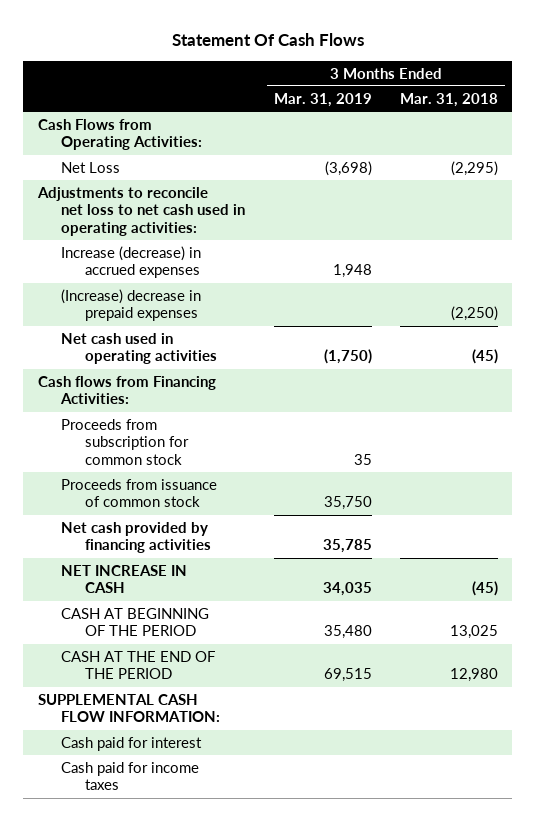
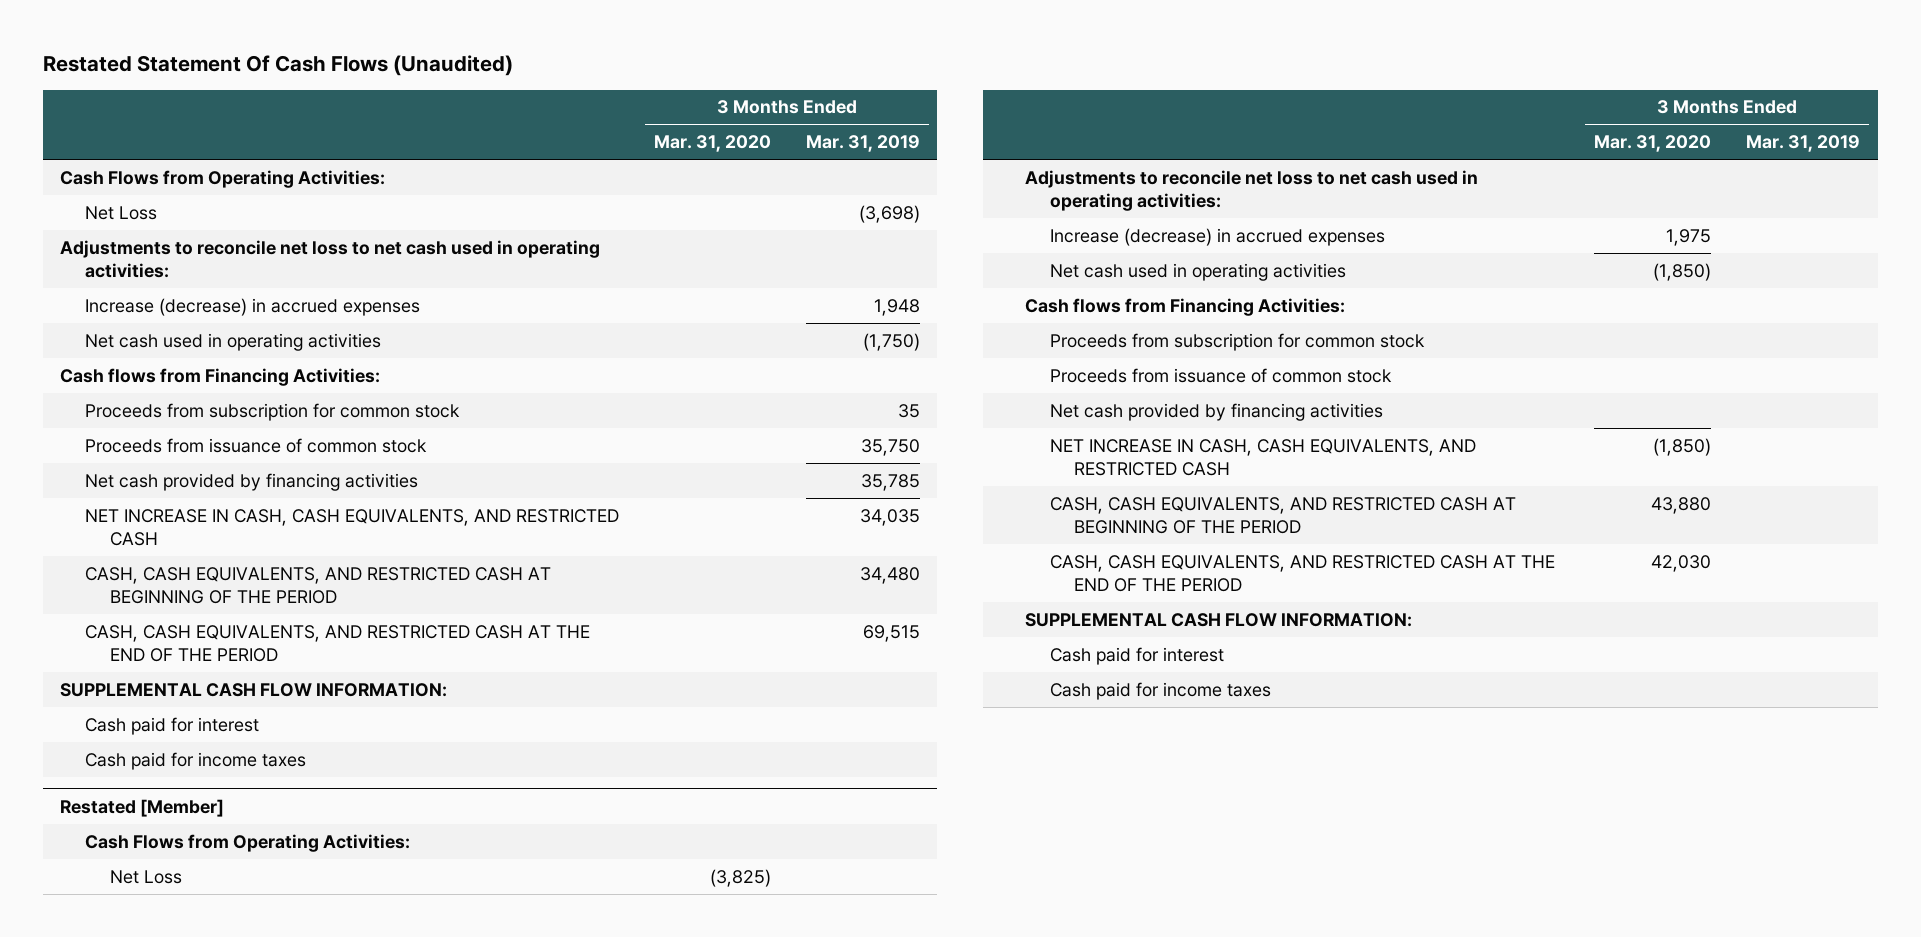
[171,33,364,47] Statement Of Cash Flows -> [42,55,513,77] Restated Statement Of Cash Flows (Unaudited)
[400,92,499,107] Mar. 31, 2018 -> none
none -> [654,135,772,153] Mar. 31, 2020
[61,288,202,322] (Increase) decrease in prepaid expenses -> none
[61,564,188,594] NET INCREASE IN CASH -> [85,508,620,547] NET INCREASE IN CASH, CASH EQUIVALENTS, AND RESTRICTED CASH
[61,607,210,637] CASH AT BEGINNING OF THE PERIOD -> [85,566,552,605] CASH, CASH EQUIVALENTS, AND RESTRICTED CASH AT BEGINNING OF THE PERIOD
[323,625,372,640] 35,480 -> [859,566,920,584] 34,480
[61,650,216,680] CASH AT THE END OF THE PERIOD -> [85,624,591,663] CASH, CASH EQUIVALENTS, AND RESTRICTED CASH AT THE END OF THE PERIOD
none -> [60,798,225,817] Restated [Member]
none -> [85,833,411,852] Cash Flows from Operating Activities:
none -> [109,869,182,884] Net Loss
none -> [1025,169,1479,212] Adjustments to reconcile net loss to net cash used in operating activities:
none -> [1049,227,1385,246] Increase (decrease) in accrued expenses
none -> [1049,262,1346,281] Net cash used in operating activities
none -> [1025,297,1346,316] Cash flows from Financing Activities:
none -> [1049,332,1425,351] Proceeds from subscription for common stock
none -> [1049,367,1392,383] Proceeds from issuance of common stock
none -> [1049,402,1383,421] Net cash provided by financing activities
none -> [1049,438,1476,477] NET INCREASE IN CASH, CASH EQUIVALENTS, AND RESTRICTED CASH
none -> [1049,496,1516,535] CASH, CASH EQUIVALENTS, AND RESTRICTED CASH AT BEGINNING OF THE PERIOD
none -> [1049,554,1555,593] CASH, CASH EQUIVALENTS, AND RESTRICTED CASH AT THE END OF THE PERIOD
none -> [1025,612,1413,627] SUPPLEMENTAL CASH FLOW INFORMATION:
none -> [1049,646,1224,665] Cash paid for interest
none -> [1049,681,1271,700] Cash paid for income taxes

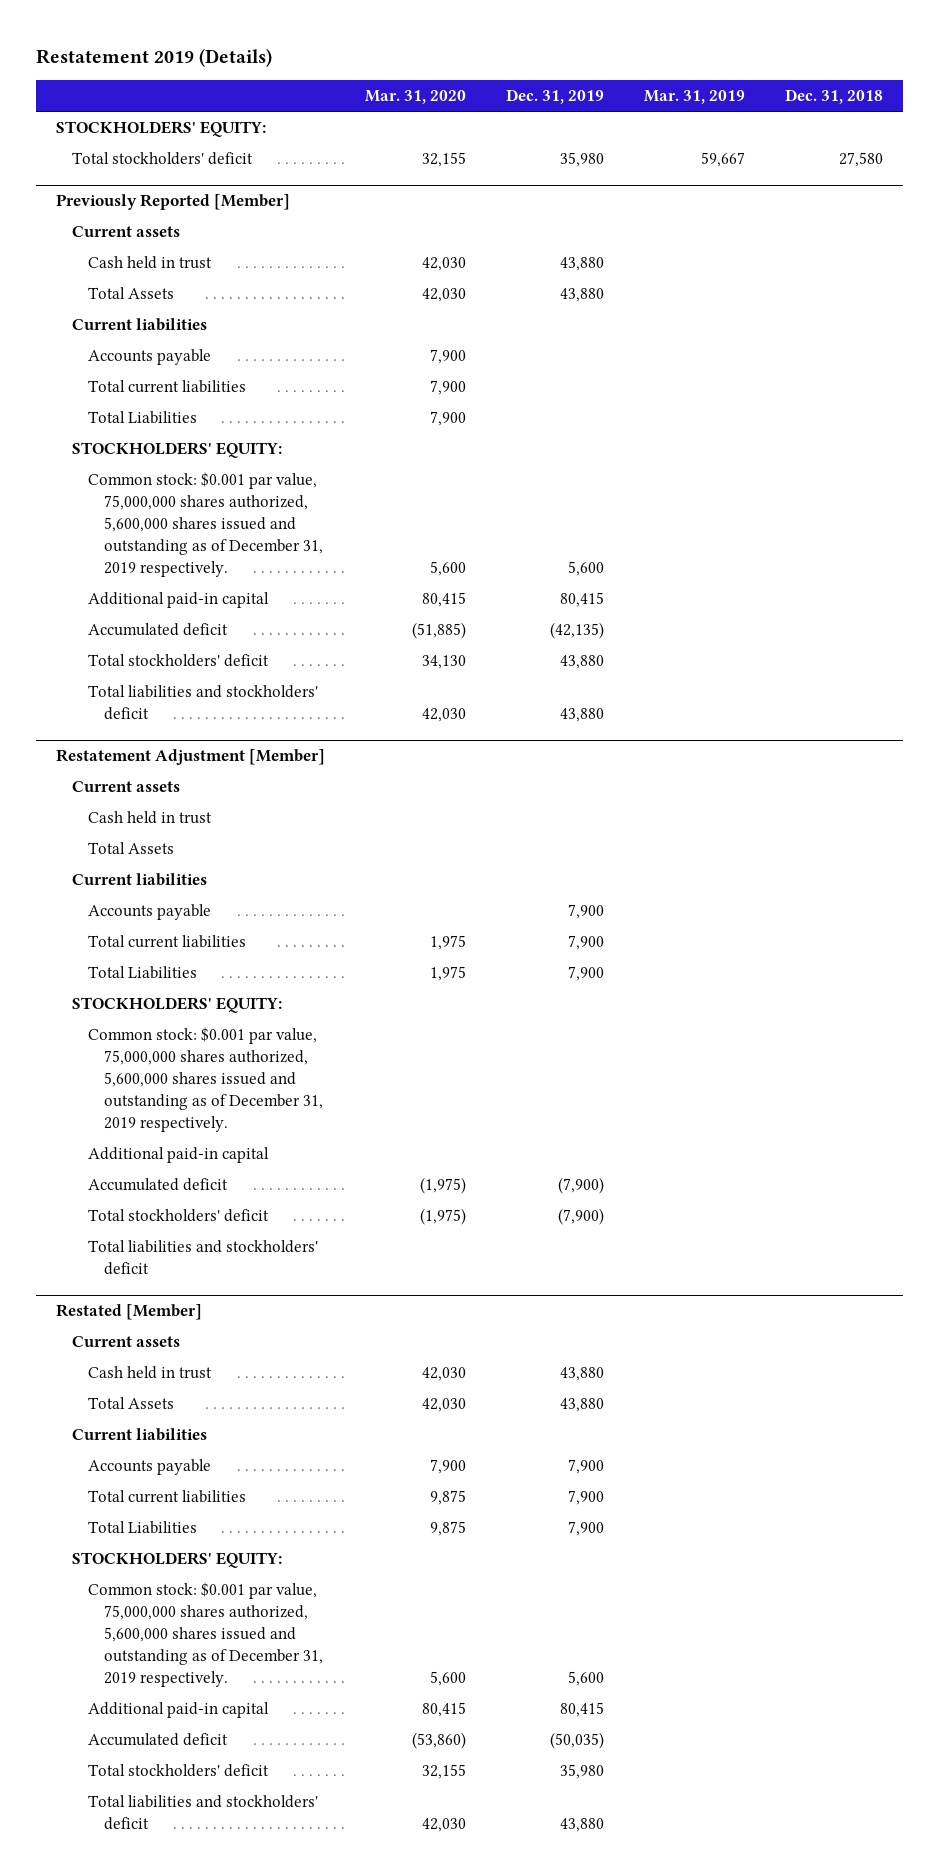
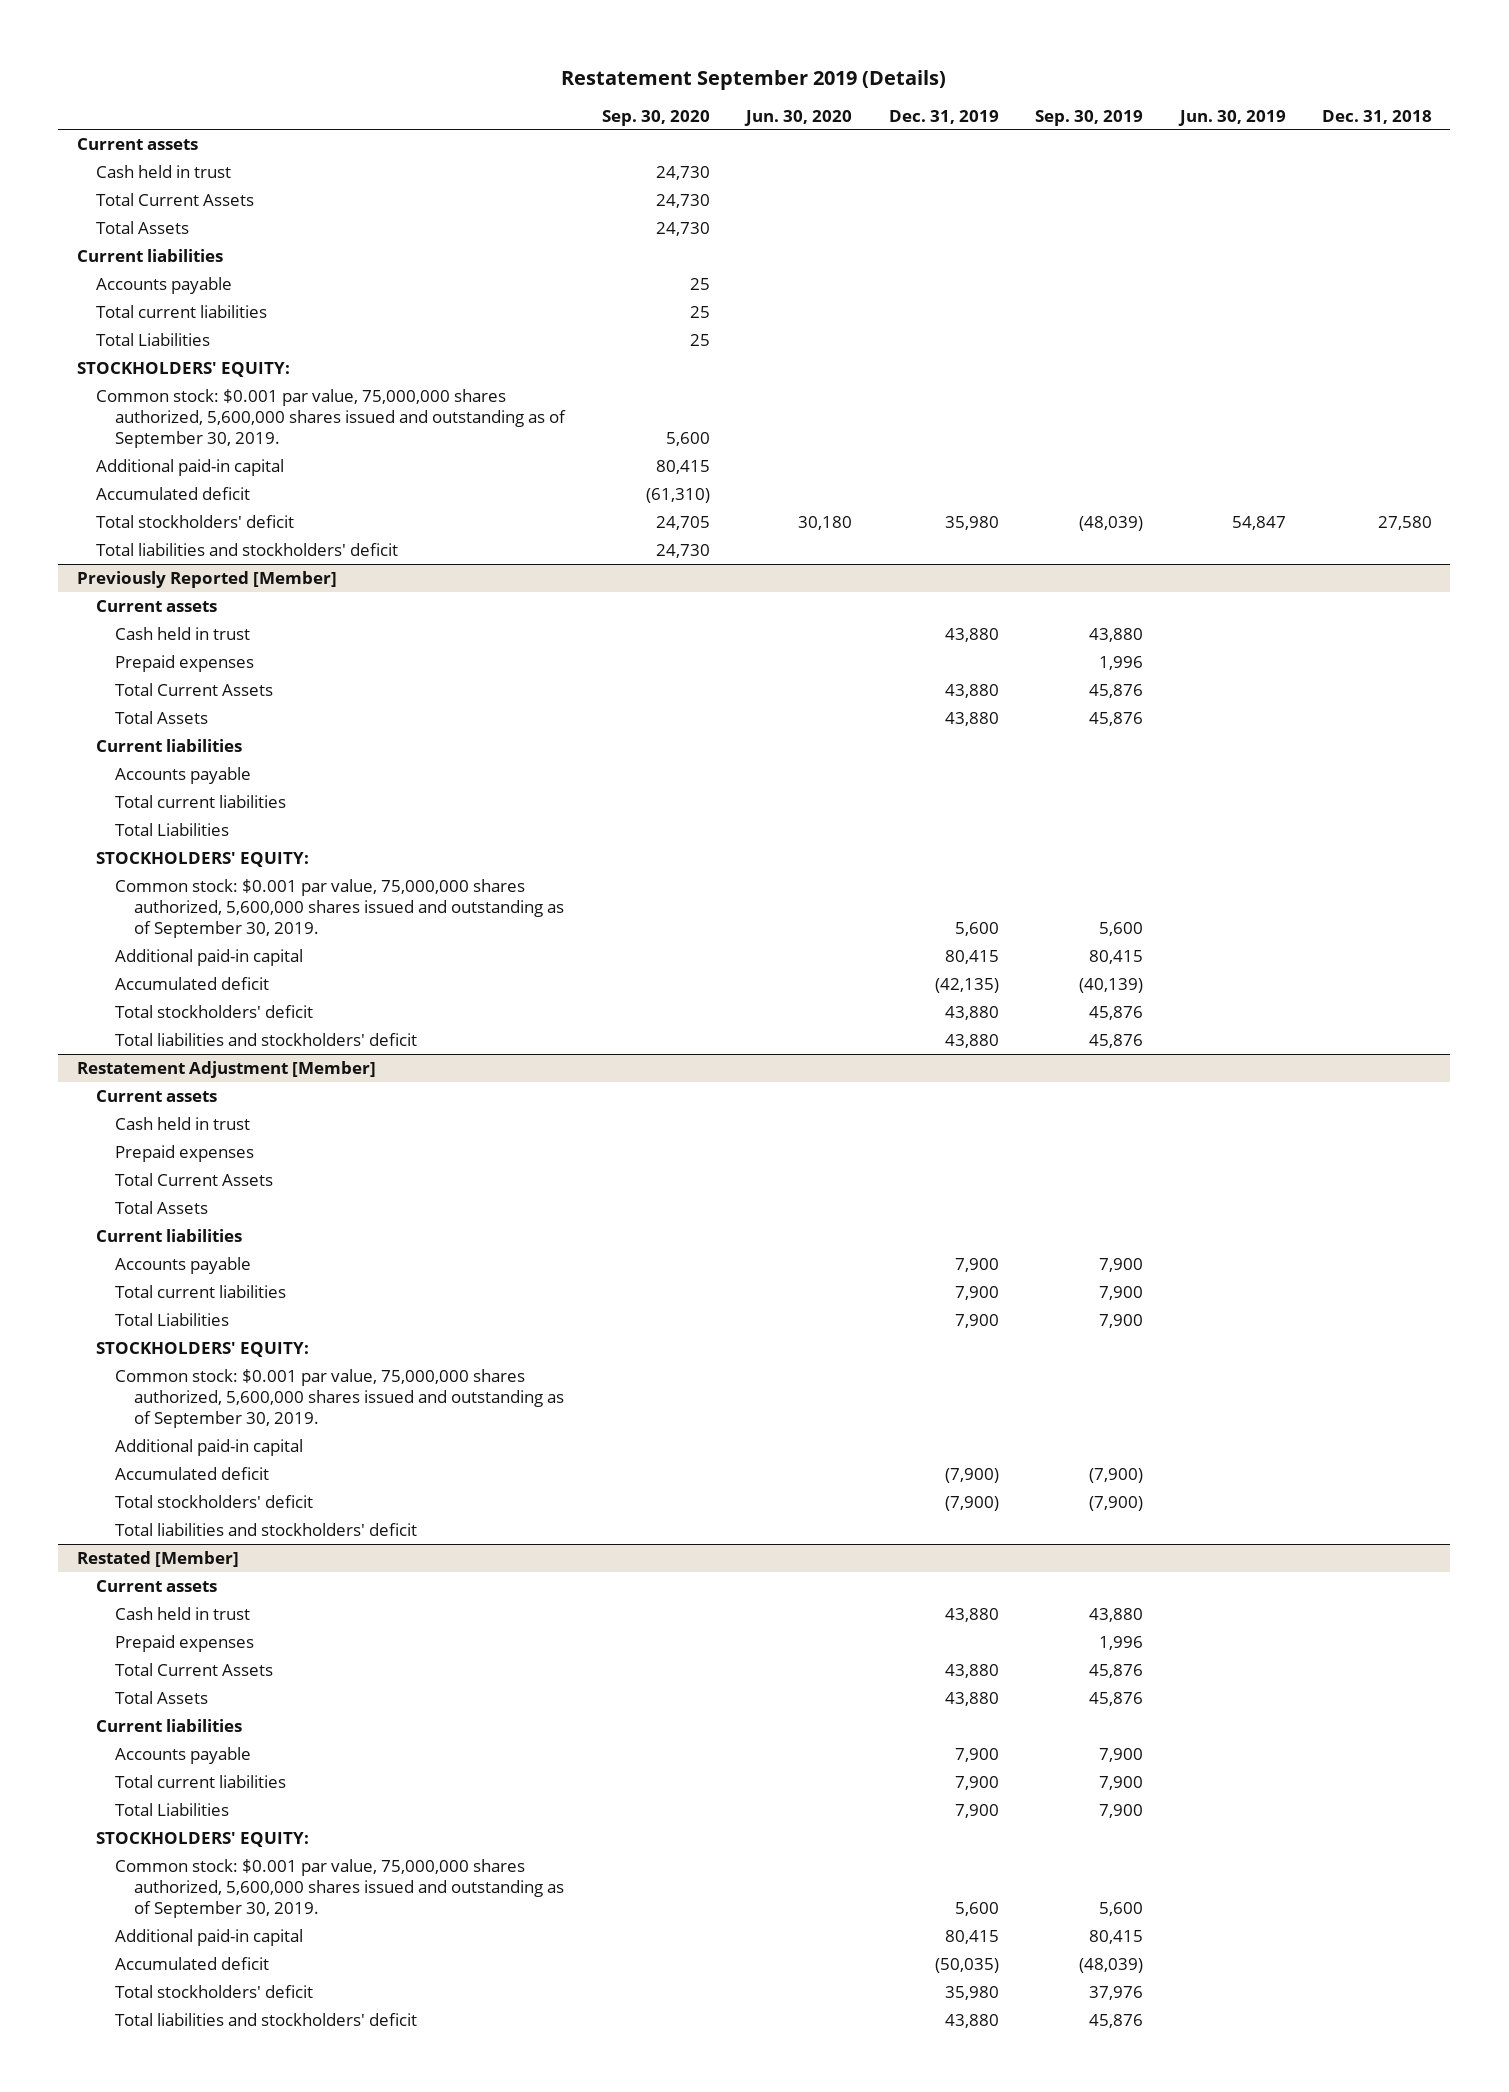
[36,47,273,67] Restatement 2019 (Details) -> [561,69,947,90] Restatement September 2019 (Details)
[365,90,467,105] Mar. 31, 2020 -> none
[644,90,746,105] Mar. 31, 2019 -> none
none -> [601,109,710,126] Sep. 30, 2020
none -> [744,109,853,126] Jun. 30, 2020
none -> [1035,109,1144,126] Sep. 30, 2019
none -> [1177,109,1286,126] Jun. 30, 2019
none -> [76,137,198,150] Current assets
none -> [95,164,231,178] Cash held in trust
none -> [95,192,254,206] Total Current Assets
none -> [95,220,189,234] Total Assets
none -> [76,248,223,262] Current liabilities
none -> [95,276,232,294] Accounts payable
none -> [95,304,267,318] Total current liabilities
none -> [95,332,210,346] Total Liabilities
none -> [95,388,567,449] Common stock: $0.001 par value, 75,000,000 shares authorized, 5,600,000 shares issued and outstanding as of September 30, 2019.
none -> [95,458,284,476] Additional paid-in capital
none -> [95,486,250,500] Accumulated deficit
none -> [95,542,398,556] Total liabilities and stockholders' deficit
none -> [115,654,255,672] Prepaid expenses
none -> [115,682,274,696] Total Current Assets
[88,472,323,578] Common stock: $0.001 par value, 75,000,000 shares authorized, 5,600,000 shares issued and outstanding as of December 31, 2019 respectively. -> [115,878,565,939] Common stock: $0.001 par value, 75,000,000 shares authorized, 5,600,000 shares issued and outstanding as of September 30, 2019.
none -> [115,1144,255,1162] Prepaid expenses
none -> [115,1172,274,1186] Total Current Assets
[88,1027,323,1133] Common stock: $0.001 par value, 75,000,000 shares authorized, 5,600,000 shares issued and outstanding as of December 31, 2019 respectively. -> [115,1368,565,1429] Common stock: $0.001 par value, 75,000,000 shares authorized, 5,600,000 shares issued and outstanding as of September 30, 2019.
none -> [115,1634,255,1652] Prepaid expenses
none -> [115,1662,274,1676] Total Current Assets
[88,1582,323,1688] Common stock: $0.001 par value, 75,000,000 shares authorized, 5,600,000 shares issued and outstanding as of December 31, 2019 respectively. -> [115,1858,565,1919] Common stock: $0.001 par value, 75,000,000 shares authorized, 5,600,000 shares issued and outstanding as of September 30, 2019.

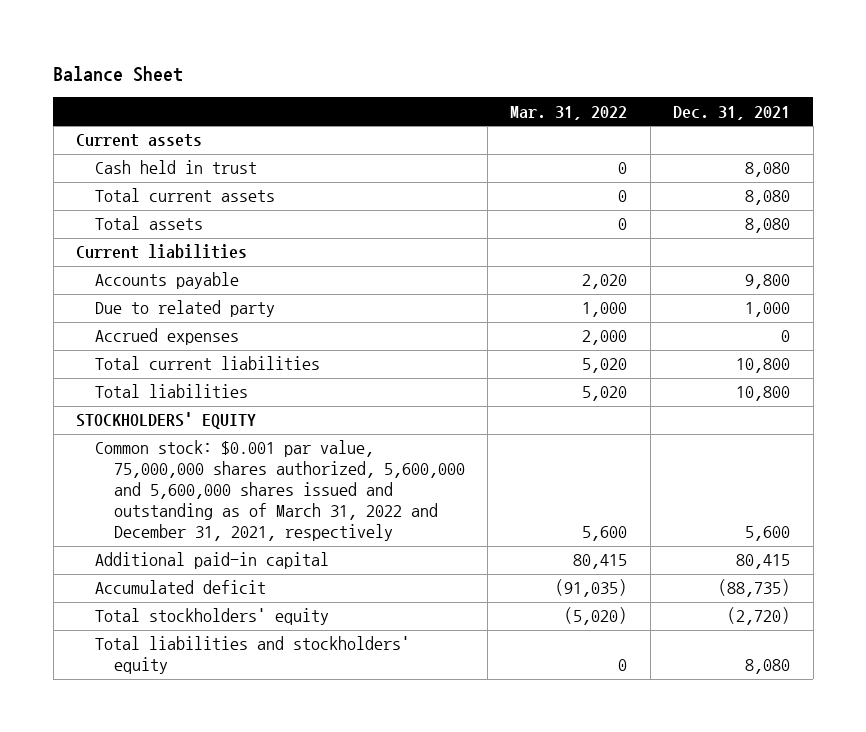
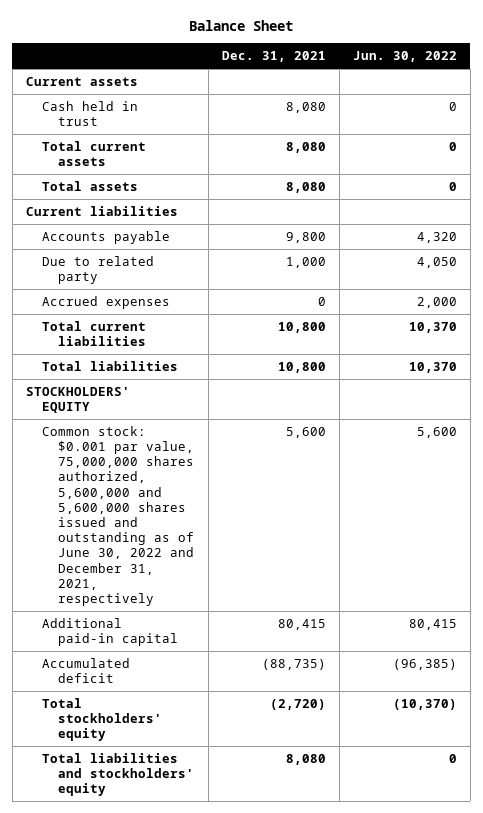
[510,105,628,120] Mar. 31, 2022 -> none
none -> [352,51,457,63] Jun. 30, 2022
[94,440,465,542] Common stock: $0.001 par value, 75,000,000 shares authorized, 5,600,000 and 5,600,000 shares issued and outstanding as of March 31, 2022 and December 31, 2021, respectively -> [42,425,195,606] Common stock: $0.001 par value, 75,000,000 shares authorized, 5,600,000 and 5,600,000 shares issued and outstanding as of June 30, 2022 and December 31, 2021, respectively

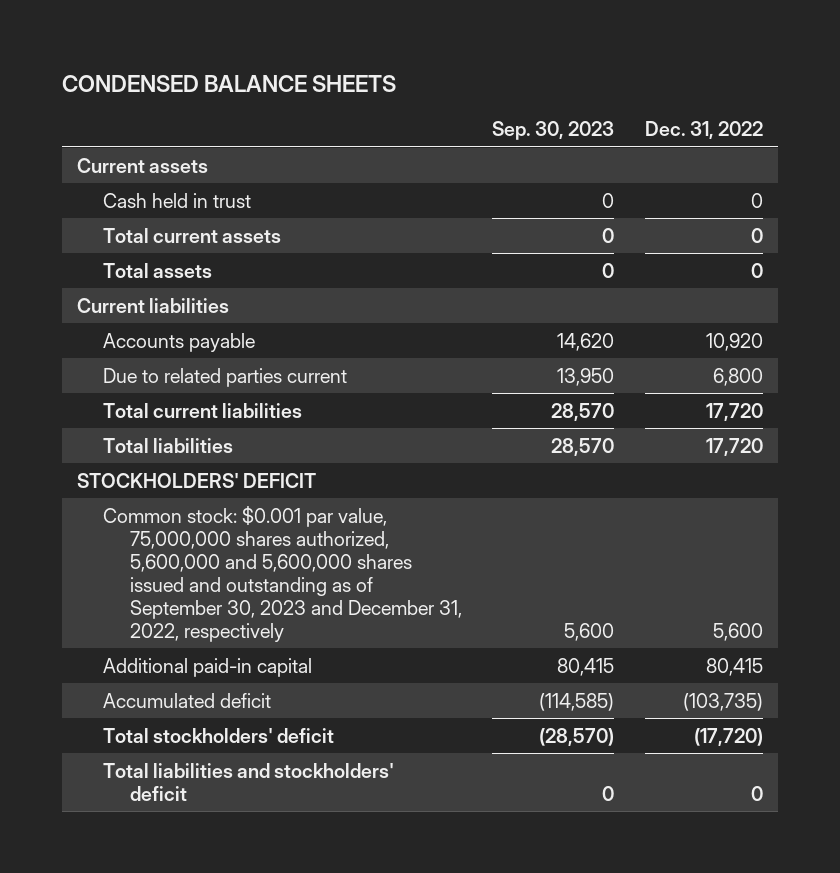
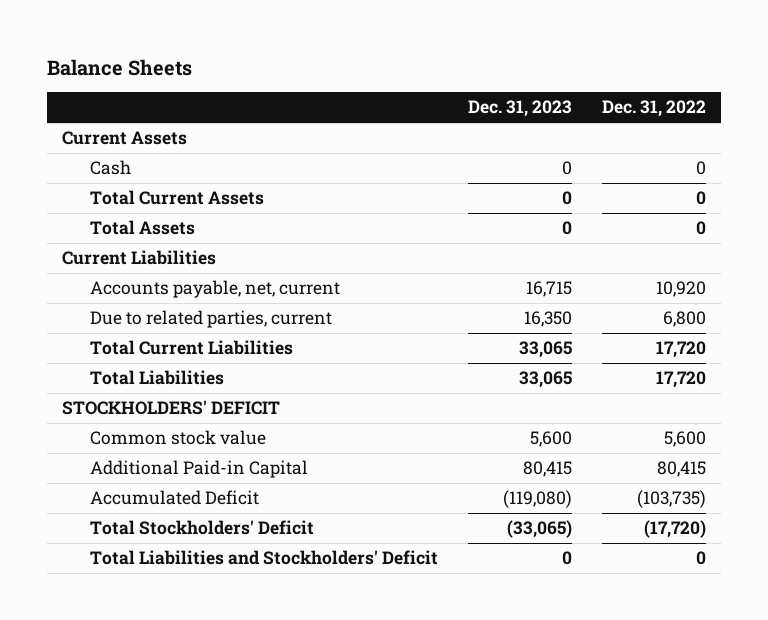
[61,75,396,93] CONDENSED BALANCE SHEETS -> [47,58,193,76] Balance Sheets
[492,121,615,141] Sep. 30, 2023 -> none
none -> [467,100,572,118] Dec. 31, 2023
[77,157,209,173] Current assets -> [62,131,188,146] Current Assets
[103,192,252,208] Cash held in trust -> [89,160,131,176] Cash
[103,227,282,243] Total current assets -> [89,190,264,206] Total Current Assets
[103,262,213,278] Total assets -> [89,220,195,236] Total Assets
[77,297,230,313] Current liabilities -> [62,250,217,266] Current Liabilities
[103,332,256,352] Accounts payable -> [89,280,340,299] Accounts payable, net, current
[103,367,348,387] Due to related parties current -> [89,310,332,329] Due to related parties, current
[103,402,303,418] Total current liabilities -> [89,340,293,356] Total Current Liabilities
[103,437,234,453] Total liabilities -> [89,370,224,386] Total Liabilities
[103,505,462,642] Common stock: $0.001 par value, 75,000,000 shares authorized, 5,600,000 and 5,600,000 shares issued and outstanding as of September 30, 2023 and December 31, 2022, respectively -> [89,430,266,446] Common stock value
[103,657,313,677] Additional paid-in capital -> [89,460,308,479] Additional Paid-in Capital
[103,692,272,708] Accumulated deficit -> [89,490,259,506] Accumulated Deficit
[103,727,335,743] Total stockholders' deficit -> [89,520,314,536] Total Stockholders' Deficit
[103,762,395,801] Total liabilities and stockholders' deficit -> [89,550,438,566] Total Liabilities and Stockholders' Deficit

